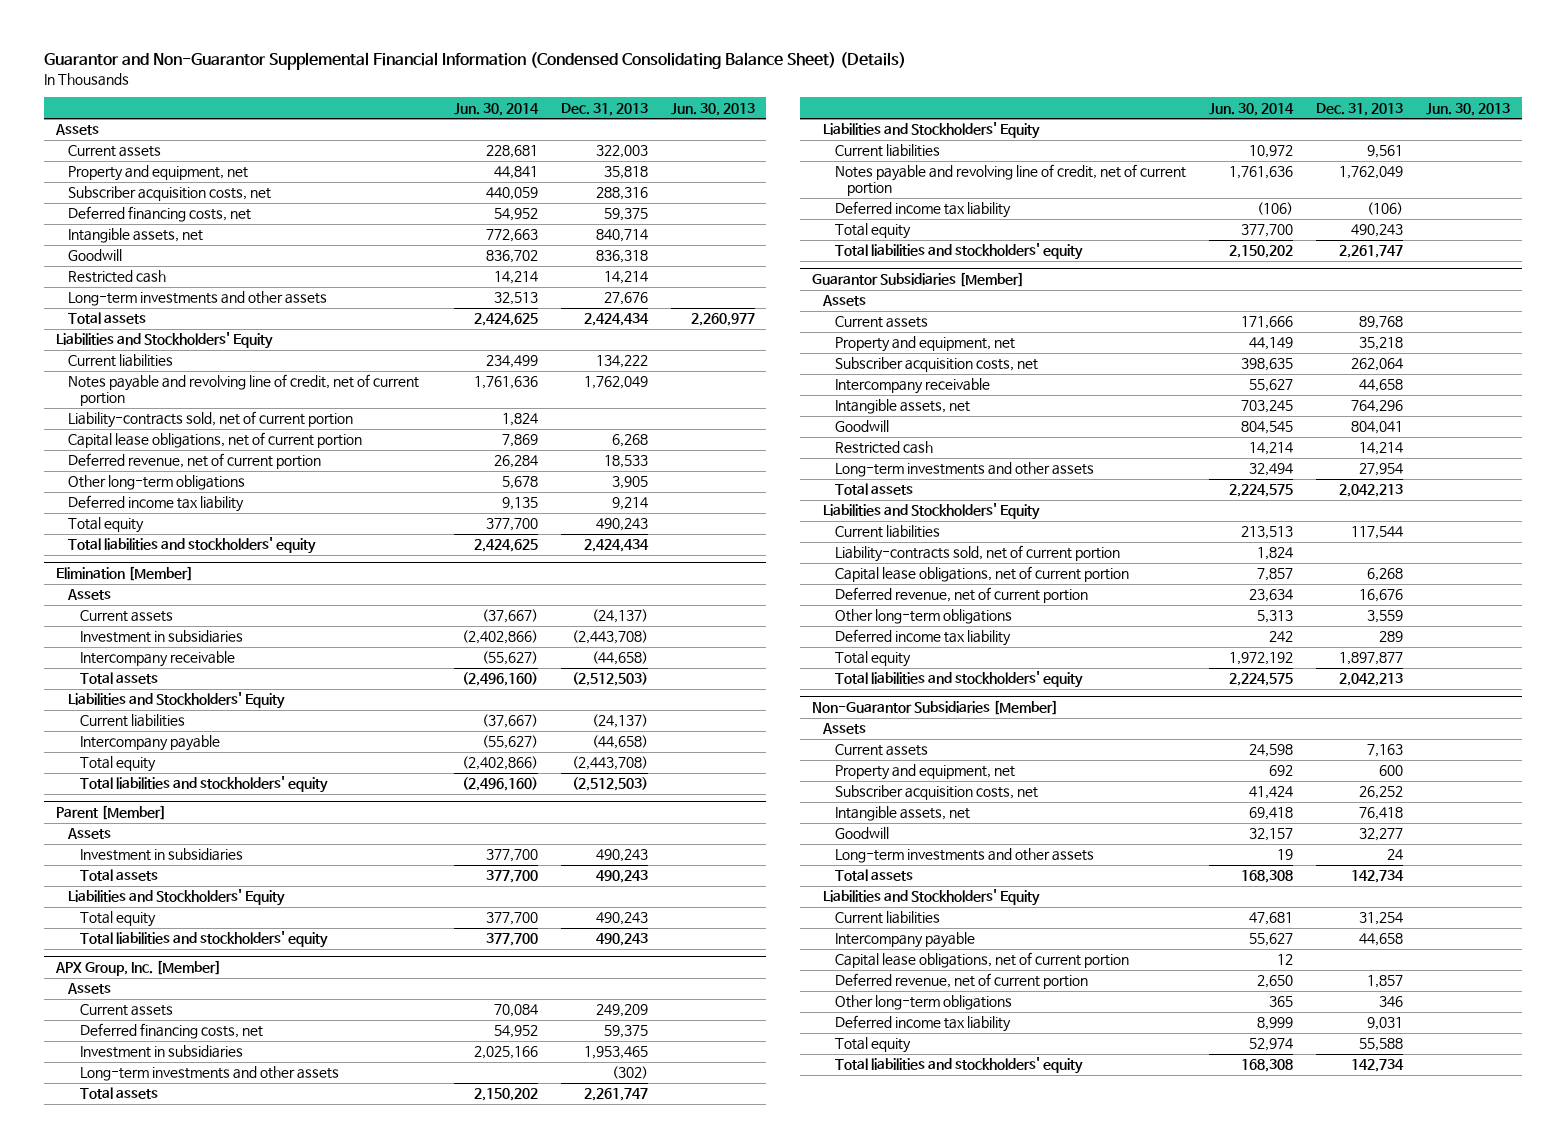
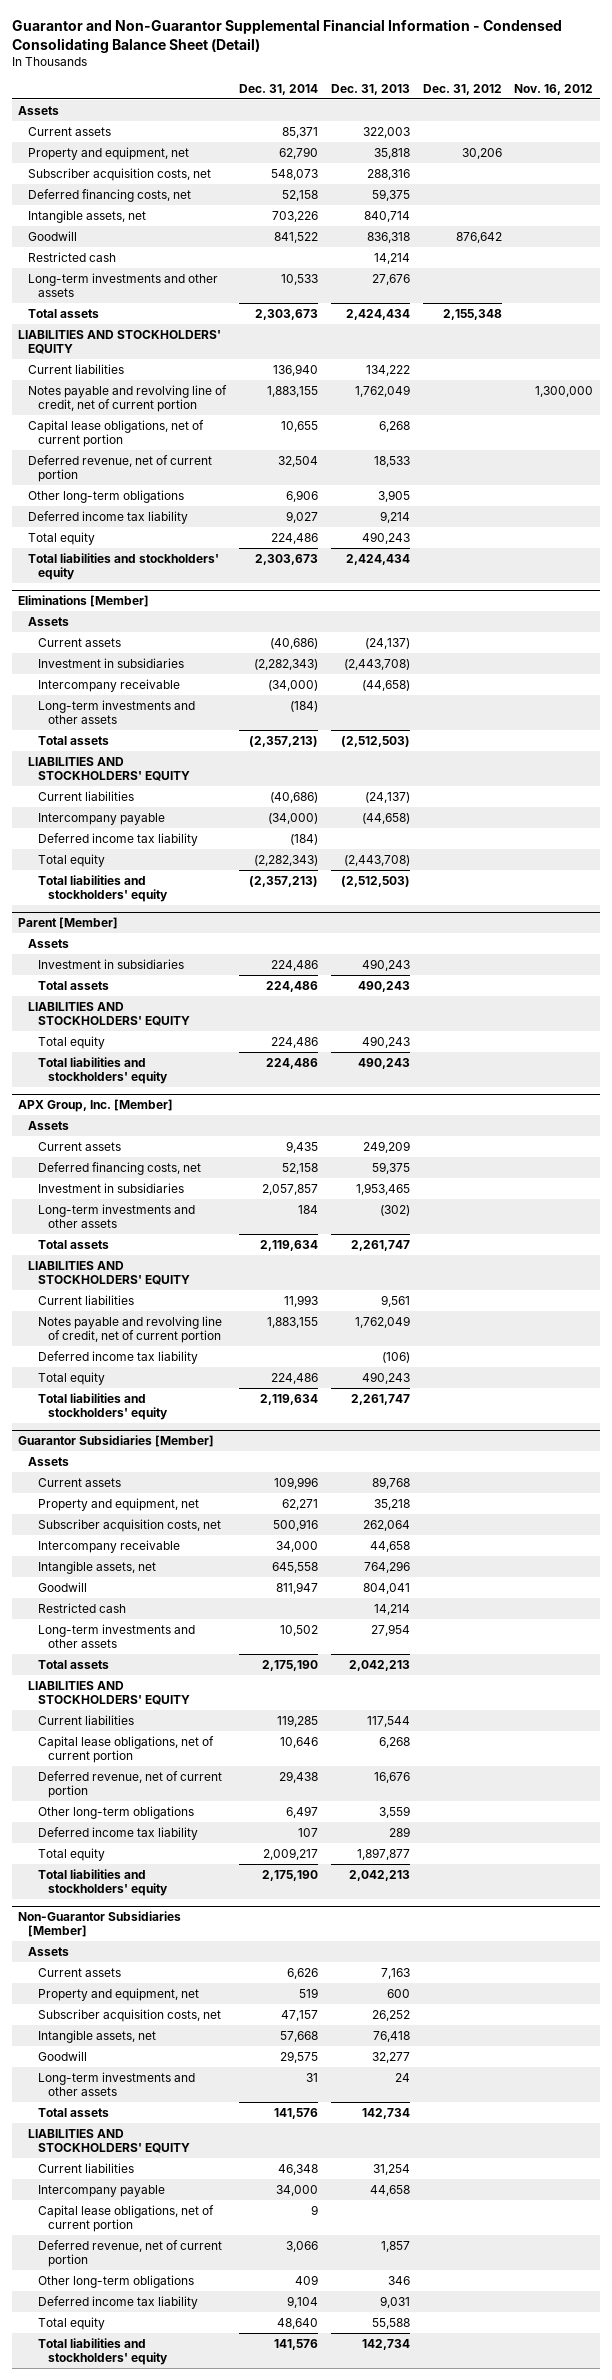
[44,52,907,71] Guarantor and Non-Guarantor Supplemental Financial Information (Condensed Consolidating Balance Sheet) (Details) -> [11,18,562,53] Guarantor and Non-Guarantor Supplemental Financial Information - Condensed Consolidating Balance Sheet (Detail)
[453,102,539,116] Jun. 30, 2014 -> none
[670,102,755,116] Jun. 30, 2013 -> none
none -> [238,83,318,95] Dec. 31, 2014
none -> [422,83,502,95] Dec. 31, 2012
none -> [514,83,594,95] Nov. 16, 2012
[55,332,273,350] Liabilities and Stockholders' Equity -> [18,329,222,355] LIABILITIES AND STOCKHOLDERS' EQUITY
[67,411,353,429] Liability-contracts sold, net of current portion -> none
[55,566,193,582] Elimination [Member] -> [18,594,150,607] Eliminations [Member]
none -> [37,699,195,725] Long-term investments and other assets
[67,692,285,710] Liabilities and Stockholders' Equity -> [28,756,190,782] LIABILITIES AND STOCKHOLDERS' EQUITY
none -> [37,832,198,846] Deferred income tax liability
[67,889,285,907] Liabilities and Stockholders' Equity -> [28,1001,190,1027] LIABILITIES AND STOCKHOLDERS' EQUITY
[823,122,1041,140] Liabilities and Stockholders' Equity -> [28,1260,190,1286] LIABILITIES AND STOCKHOLDERS' EQUITY
[823,503,1041,521] Liabilities and Stockholders' Equity -> [28,1680,190,1706] LIABILITIES AND STOCKHOLDERS' EQUITY
[835,545,1121,563] Liability-contracts sold, net of current portion -> none
[823,889,1041,907] Liabilities and Stockholders' Equity -> [28,2128,190,2154] LIABILITIES AND STOCKHOLDERS' EQUITY

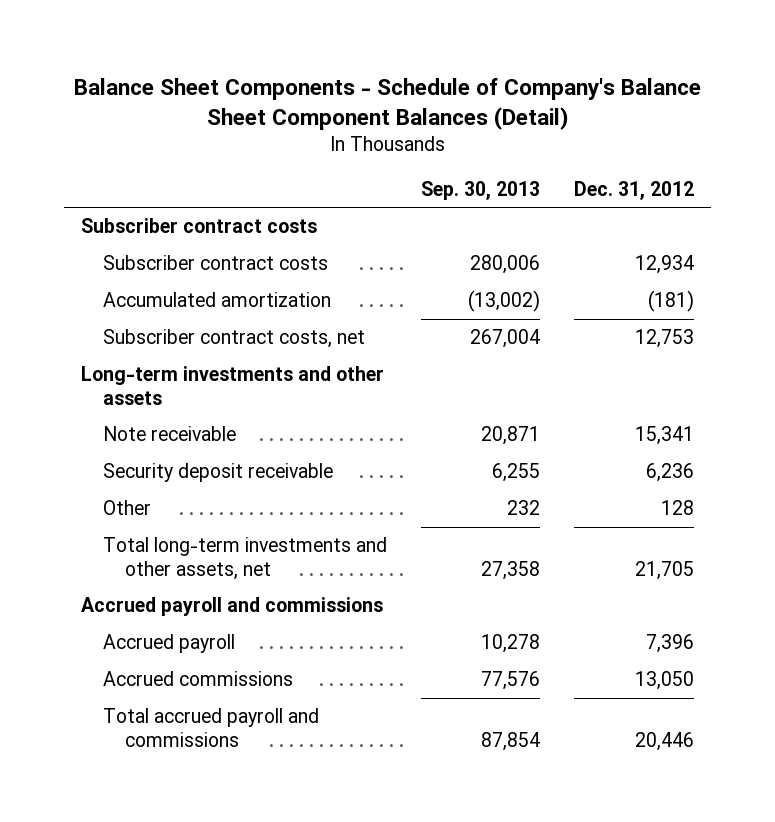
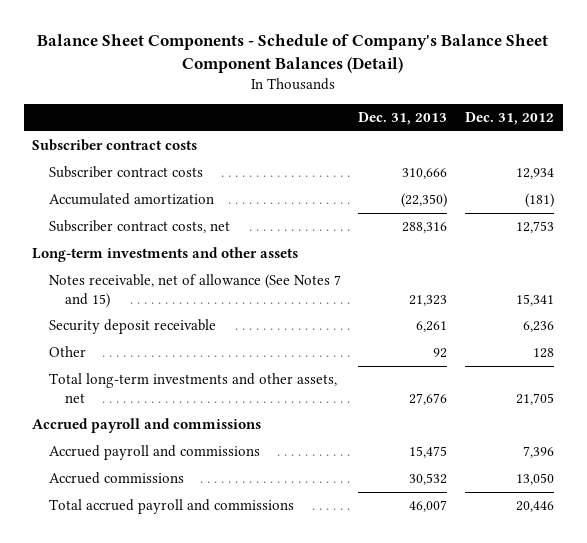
[420,180,540,200] Sep. 30, 2013 -> none
none -> [358,112,448,126] Dec. 31, 2013
[102,426,236,442] Note receivable -> [48,274,341,308] Notes receivable, net of allowance (See Notes 7 and 15)
[102,634,235,654] Accrued payroll -> [48,445,260,461] Accrued payroll and commissions

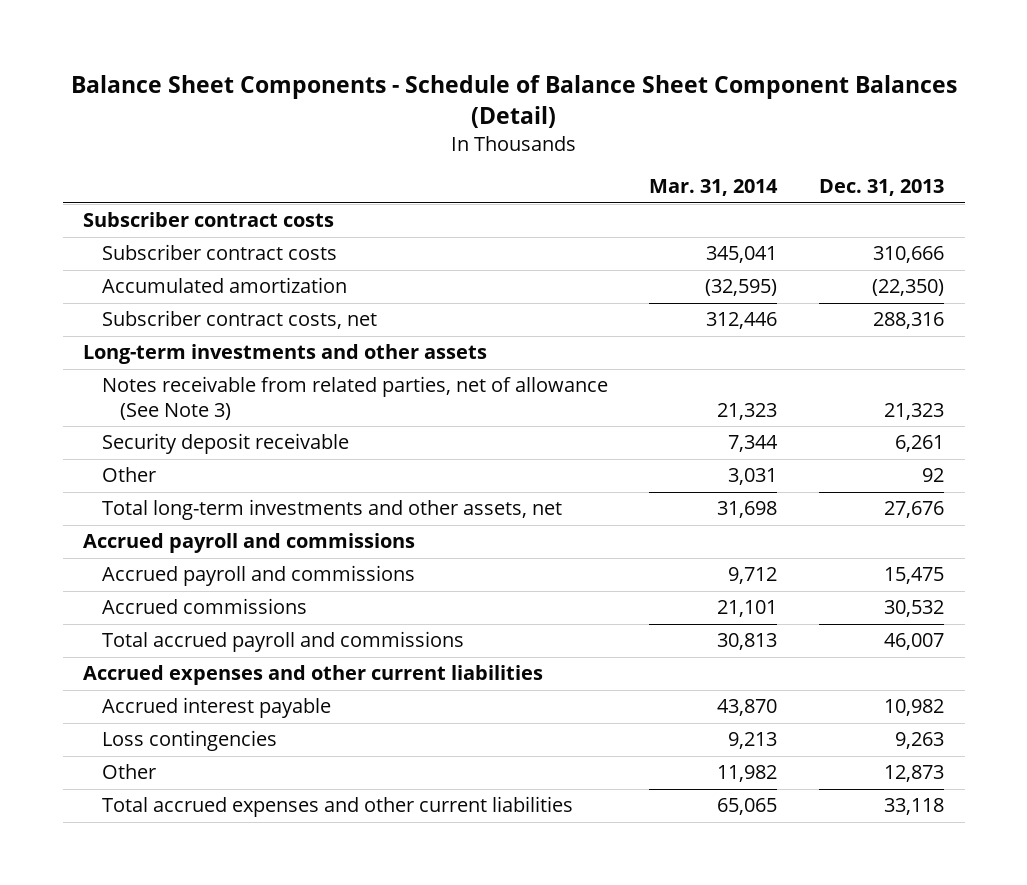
[37,34,549,74] Balance Sheet Components - Schedule of Company's Balance Sheet Component Balances (Detail) -> [70,75,957,128] Balance Sheet Components - Schedule of Balance Sheet Component Balances (Detail)
[465,112,555,126] Dec. 31, 2012 -> none
none -> [649,179,779,197] Mar. 31, 2014
[48,274,341,308] Notes receivable, net of allowance (See Notes 7 and 15) -> [101,376,608,421] Notes receivable from related parties, net of allowance (See Note 3)
none -> [83,665,544,686] Accrued expenses and other current liabilities
none -> [101,697,331,719] Accrued interest payable
none -> [101,730,277,752] Loss contingencies
none -> [101,764,156,780] Other
none -> [101,796,573,818] Total accrued expenses and other current liabilities

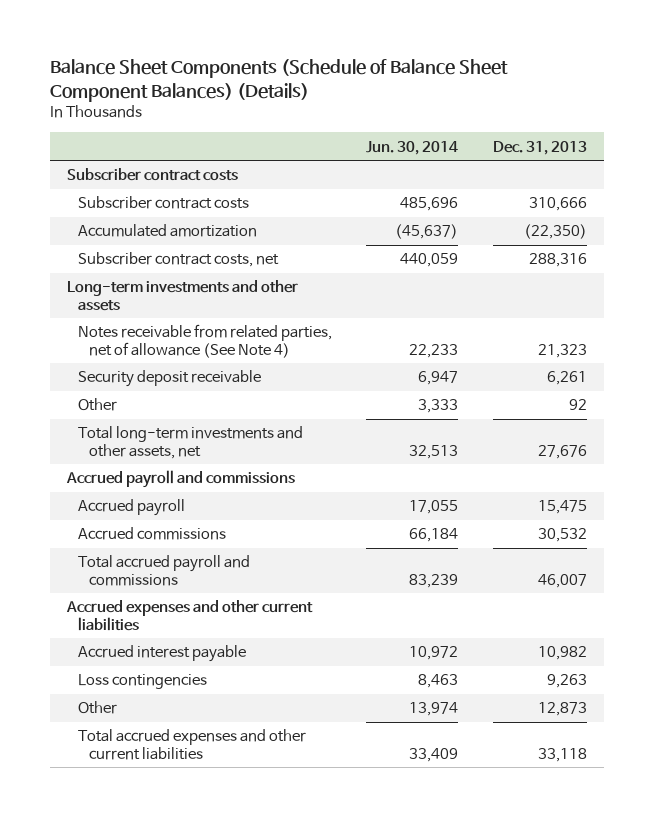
[70,75,957,128] Balance Sheet Components - Schedule of Balance Sheet Component Balances (Detail) -> [49,59,508,102] Balance Sheet Components (Schedule of Balance Sheet Component Balances) (Details)
[649,179,779,197] Mar. 31, 2014 -> none
none -> [366,140,459,155] Jun. 30, 2014
[101,376,608,421] Notes receivable from related parties, net of allowance (See Note 3) -> [77,324,332,358] Notes receivable from related parties, net of allowance (See Note 4)
[101,565,415,587] Accrued payroll and commissions -> [77,499,185,517] Accrued payroll

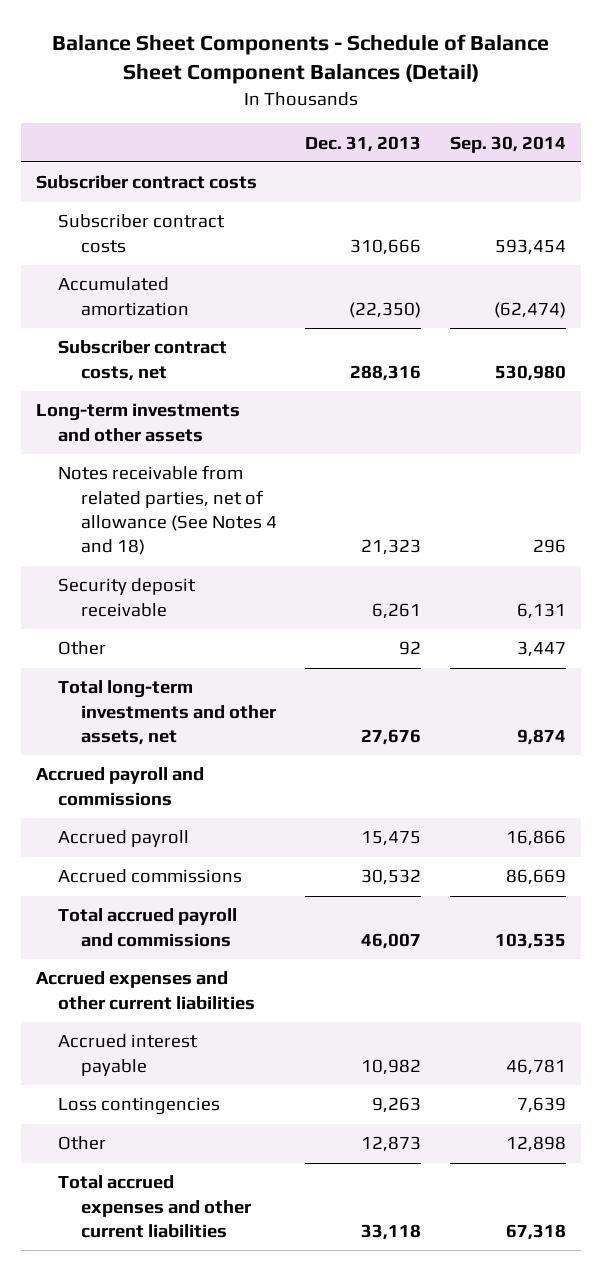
[49,59,508,102] Balance Sheet Components (Schedule of Balance Sheet Component Balances) (Details) -> [51,34,549,85] Balance Sheet Components - Schedule of Balance Sheet Component Balances (Detail)
[366,140,459,155] Jun. 30, 2014 -> none
none -> [450,135,567,153] Sep. 30, 2014
[77,324,332,358] Notes receivable from related parties, net of allowance (See Note 4) -> [58,465,277,556] Notes receivable from related parties, net of allowance (See Notes 4 and 18)

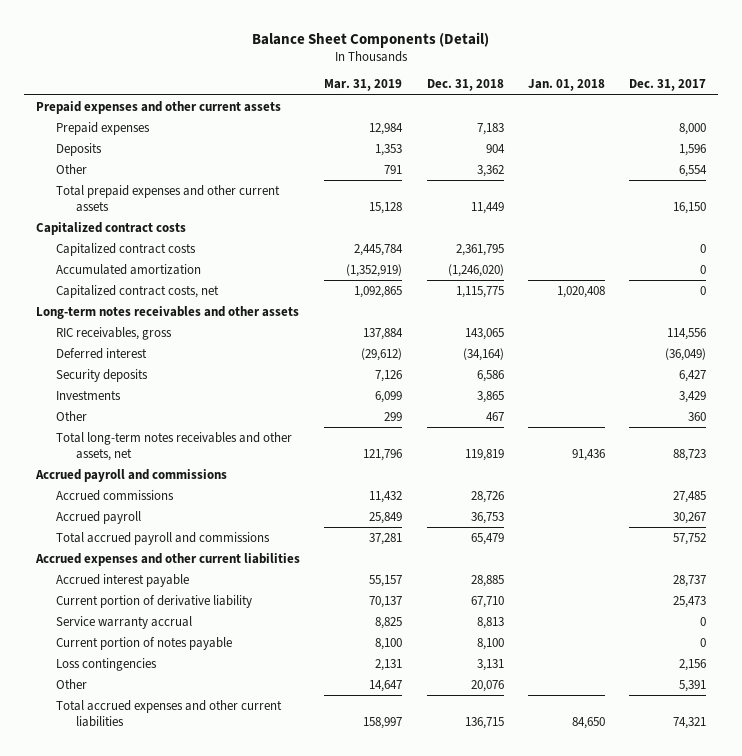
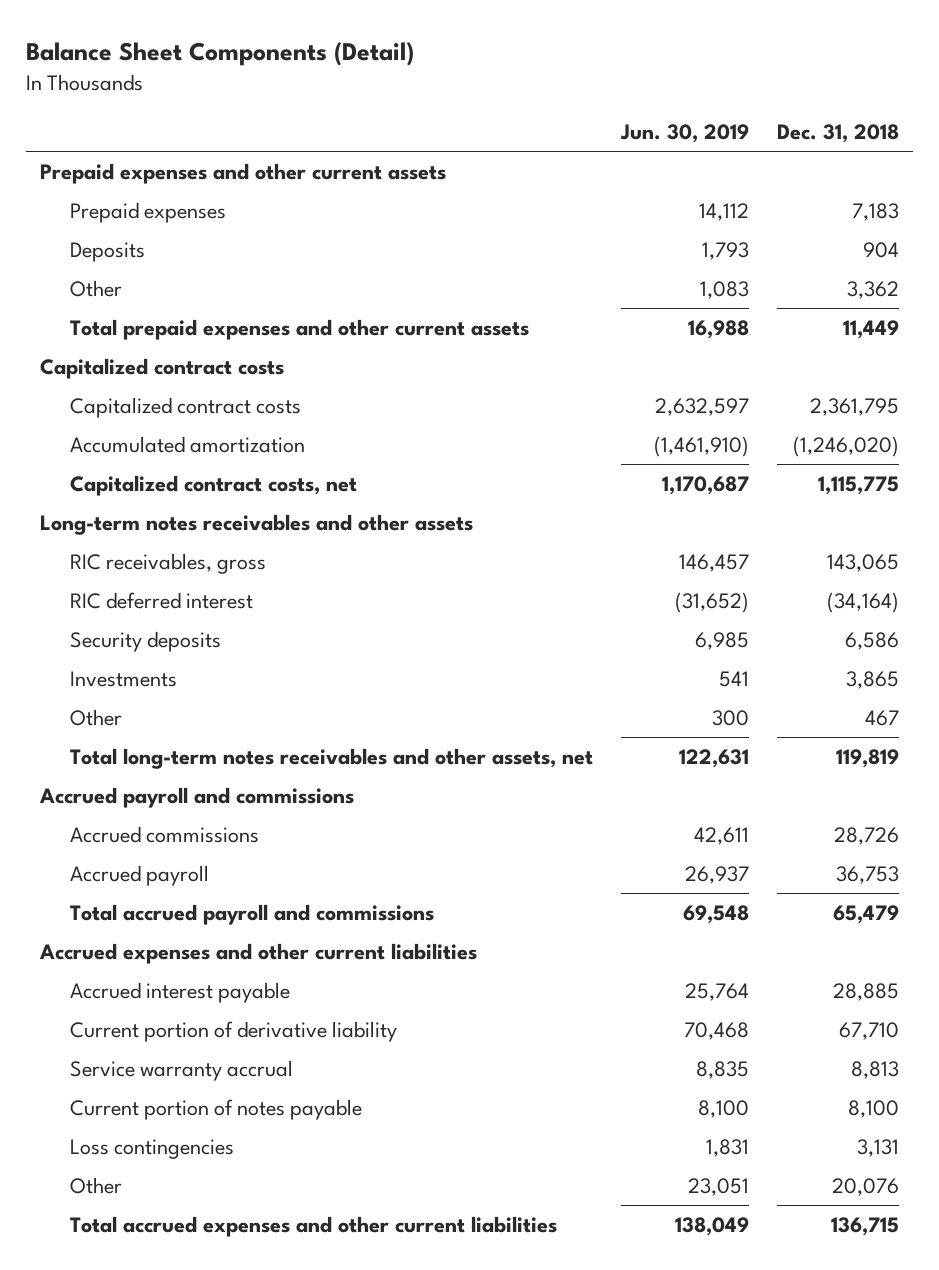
[324,79,403,92] Mar. 31, 2019 -> none
[527,79,605,92] Jan. 01, 2018 -> none
[629,79,707,92] Dec. 31, 2017 -> none
none -> [619,124,749,144] Jun. 30, 2019
[55,347,147,359] Deferred interest -> [69,591,253,609] RIC deferred interest

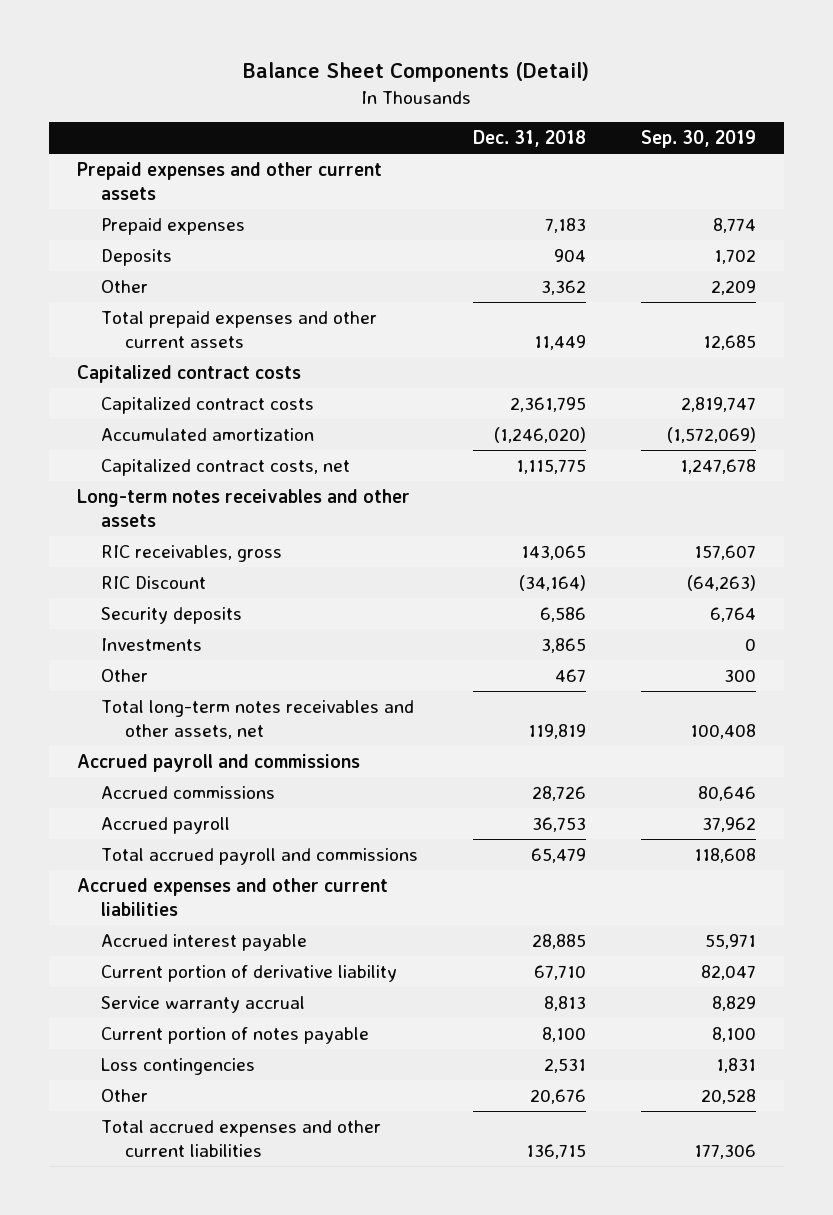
[619,124,749,144] Jun. 30, 2019 -> none
none -> [641,130,757,149] Sep. 30, 2019
[69,591,253,609] RIC deferred interest -> [100,575,206,589] RIC Discount
[856,1138,899,1157] 3,131 -> [544,1057,587,1073] 2,531
[831,1177,899,1196] 20,076 -> [530,1088,587,1104] 20,676

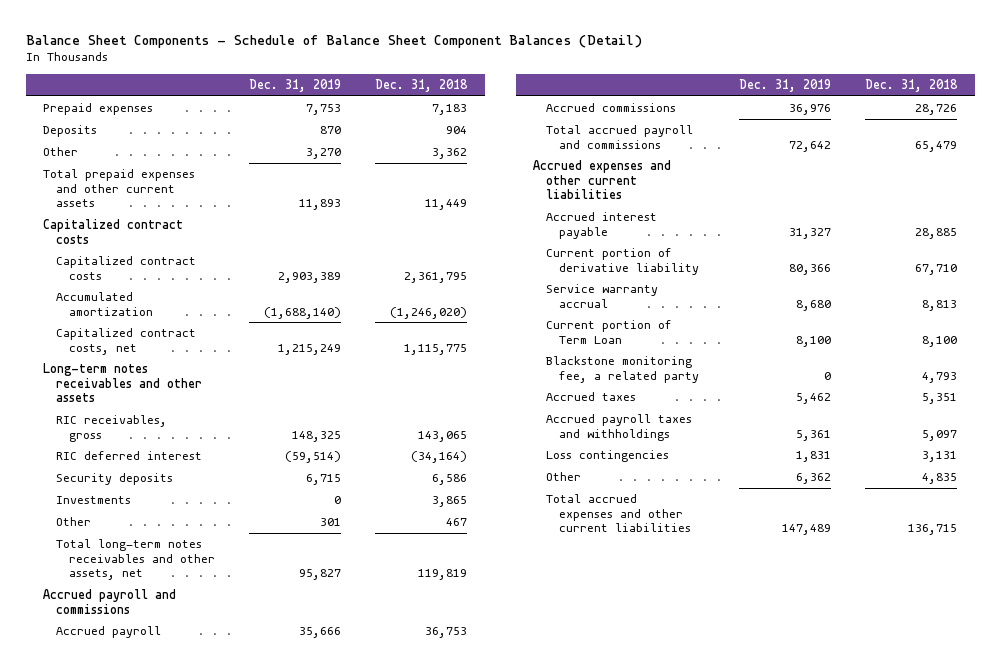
[243,62,590,83] Balance Sheet Components (Detail) -> [25,34,642,48] Balance Sheet Components - Schedule of Balance Sheet Component Balances (Detail)
[641,130,757,149] Sep. 30, 2019 -> none
none -> [249,78,342,92] Dec. 31, 2019
[76,161,382,200] Prepaid expenses and other current assets -> none
[100,575,206,589] RIC Discount -> [55,451,202,461] RIC deferred interest
[100,785,275,799] Accrued commissions -> [545,103,676,113] Accrued commissions
[100,1026,369,1044] Current portion of notes payable -> none
none -> [545,320,672,344] Current portion of Term Loan
none -> [545,356,699,383] Blackstone monitoring fee, a related party
none -> [545,392,636,402] Accrued taxes
none -> [545,414,692,441] Accrued payroll taxes and withholdings
[544,1057,587,1073] 2,531 -> [922,451,958,463] 3,131
[530,1088,587,1104] 20,676 -> [922,473,958,485] 4,835

